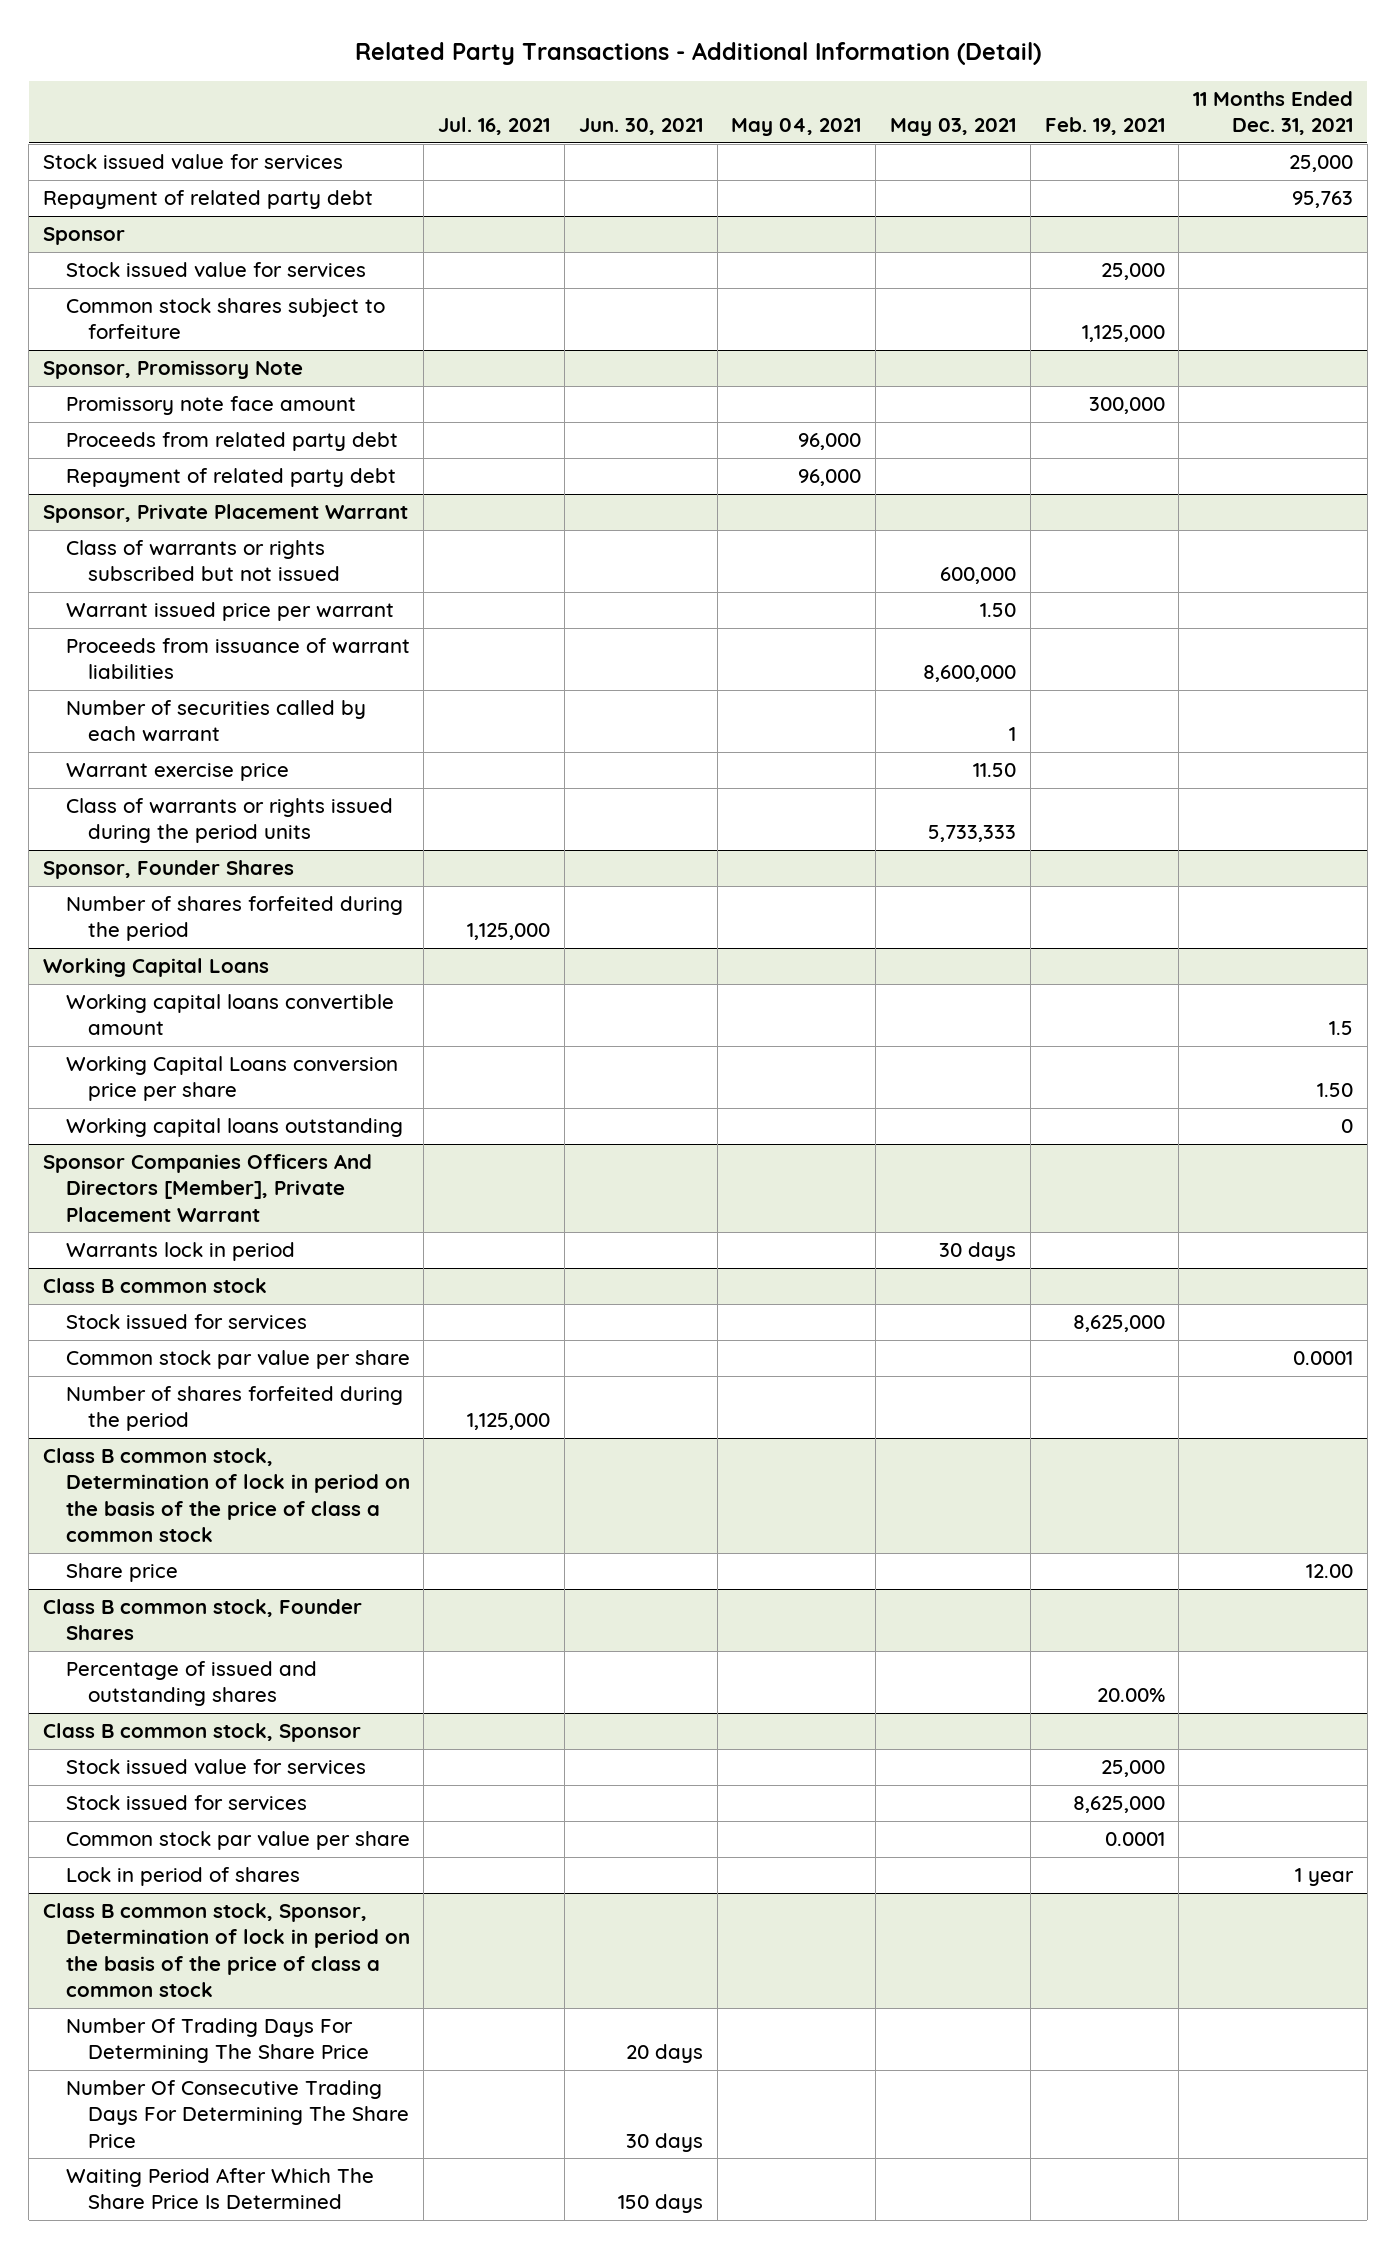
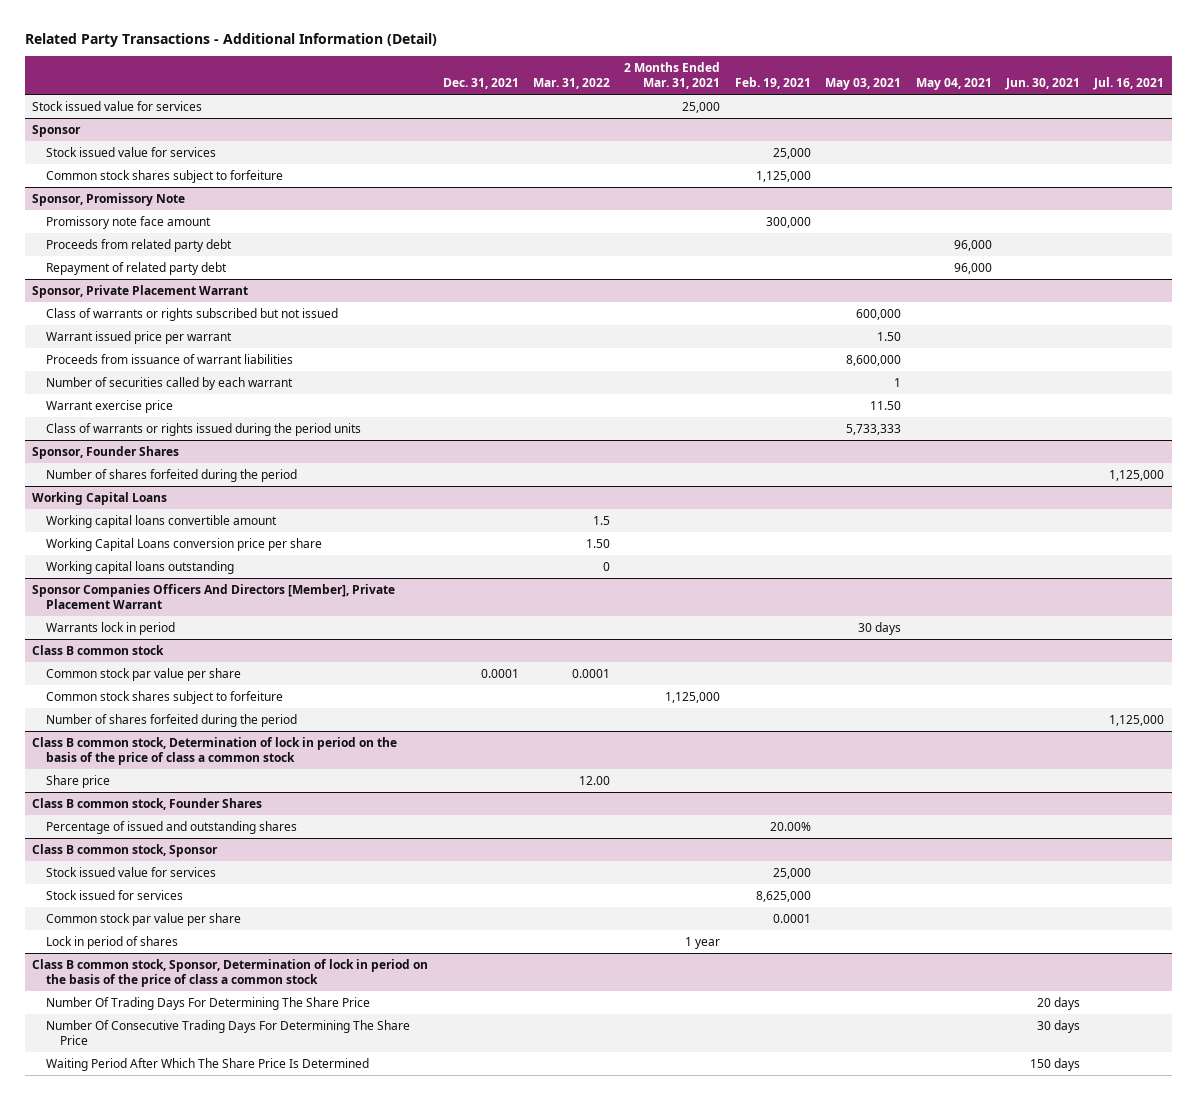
[1193,90,1354,136] 11 Months Ended Dec. 31, 2021 -> none
none -> [442,78,519,90] Dec. 31, 2021
none -> [533,78,611,90] Mar. 31, 2022
none -> [624,62,721,90] 2 Months Ended Mar. 31, 2021
[42,190,373,210] Repayment of related party debt -> none
[65,1314,307,1330] Stock issued for services -> none
none -> [45,690,283,704] Common stock shares subject to forfeiture

